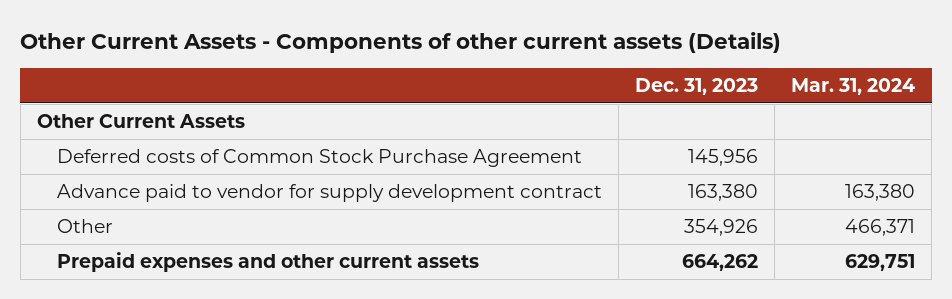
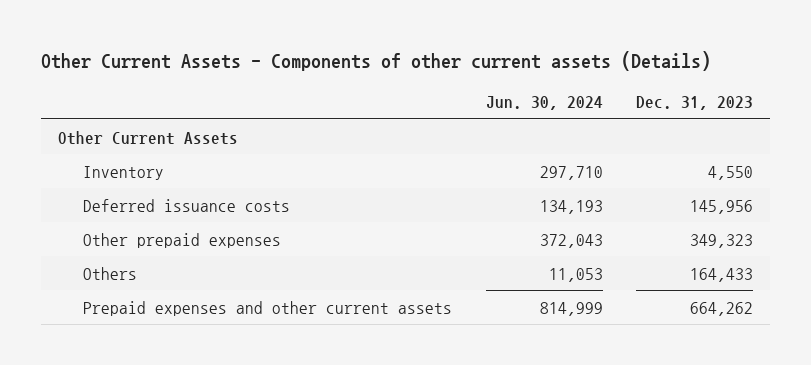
[791,78,916,96] Mar. 31, 2024 -> none
none -> [485,95,603,110] Jun. 30, 2024
[57,183,603,202] Advance paid to vendor for supply development contract -> none
none -> [82,165,164,180] Inventory
[57,148,583,167] Deferred costs of Common Stock Purchase Agreement -> [82,198,290,212] Deferred issuance costs
none -> [82,232,281,248] Other prepaid expenses
[57,218,114,233] Other -> [82,266,137,280] Others
[684,218,759,236] 354,926 -> [690,267,754,282] 164,433

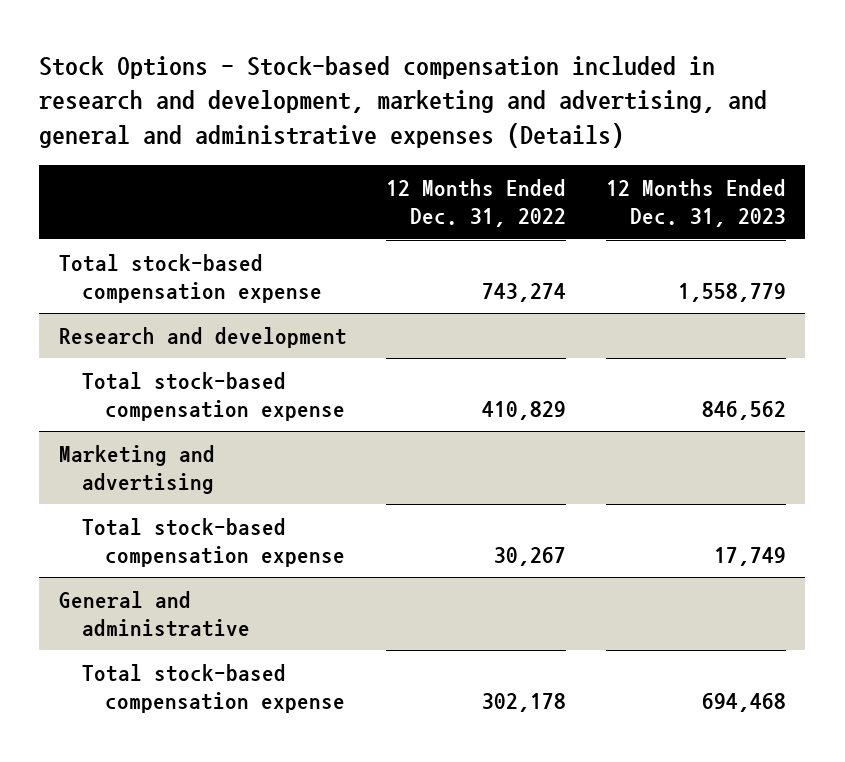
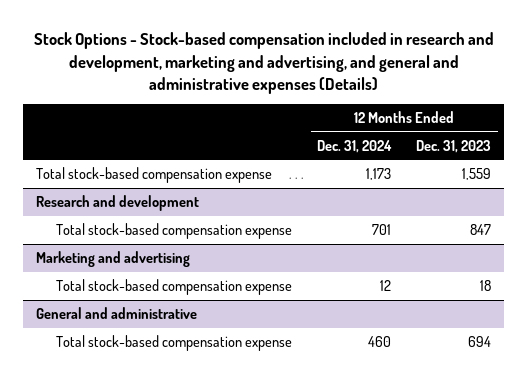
[386,178,567,228] 12 Months Ended Dec. 31, 2022 -> none
none -> [316,139,392,153] Dec. 31, 2024
[677,282,786,302] 1,558,779 -> [462,168,492,181] 1,559
[701,400,786,420] 846,562 -> [470,224,492,236] 847
[713,546,786,566] 17,749 -> [480,280,492,292] 18
[701,692,786,712] 694,468 -> [468,336,492,348] 694

